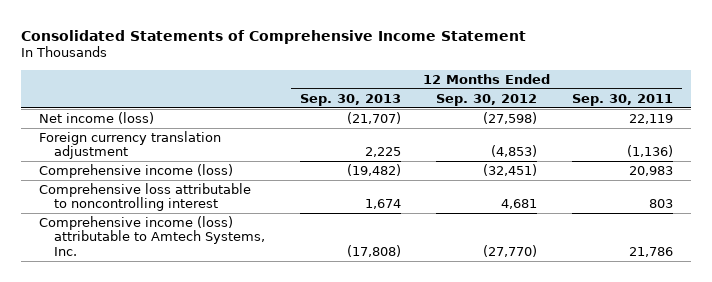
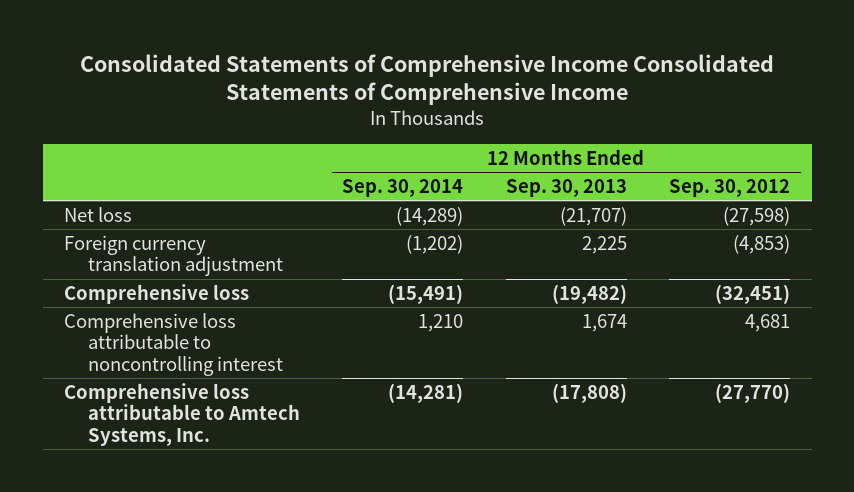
[21,29,527,44] Consolidated Statements of Comprehensive Income Statement -> [80,53,775,106] Consolidated Statements of Comprehensive Income Consolidated Statements of Comprehensive Income
[572,93,674,106] Sep. 30, 2011 -> none
none -> [342,179,464,198] Sep. 30, 2014
[39,112,155,125] Net income (loss) -> [63,206,132,222] Net loss
[39,164,234,179] Comprehensive income (loss) -> [63,283,249,304] Comprehensive loss
[39,216,265,256] Comprehensive income (loss) attributable to Amtech Systems, Inc. -> [63,382,301,447] Comprehensive loss attributable to Amtech Systems, Inc.

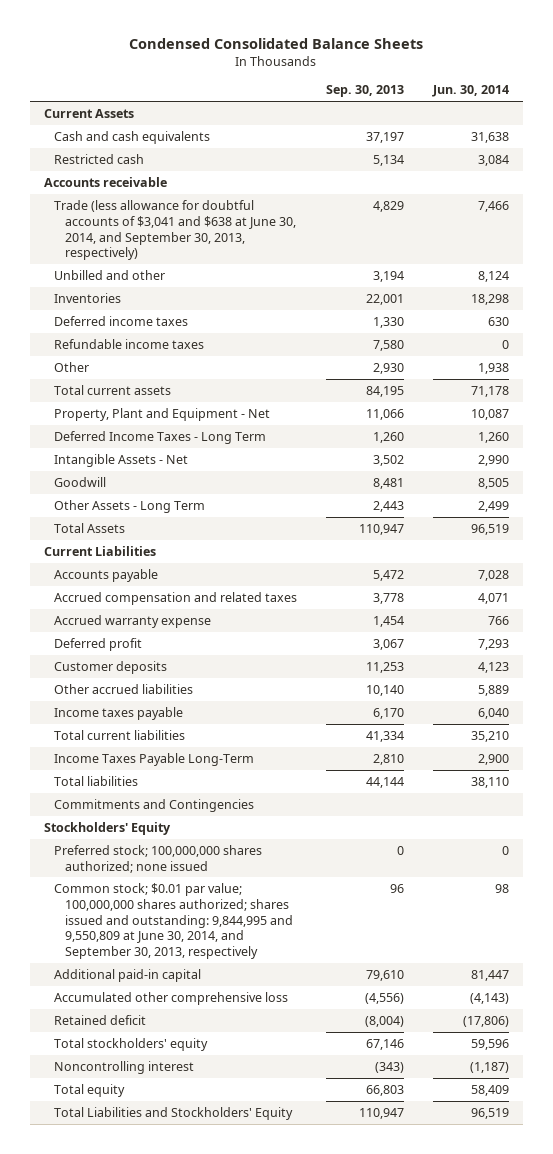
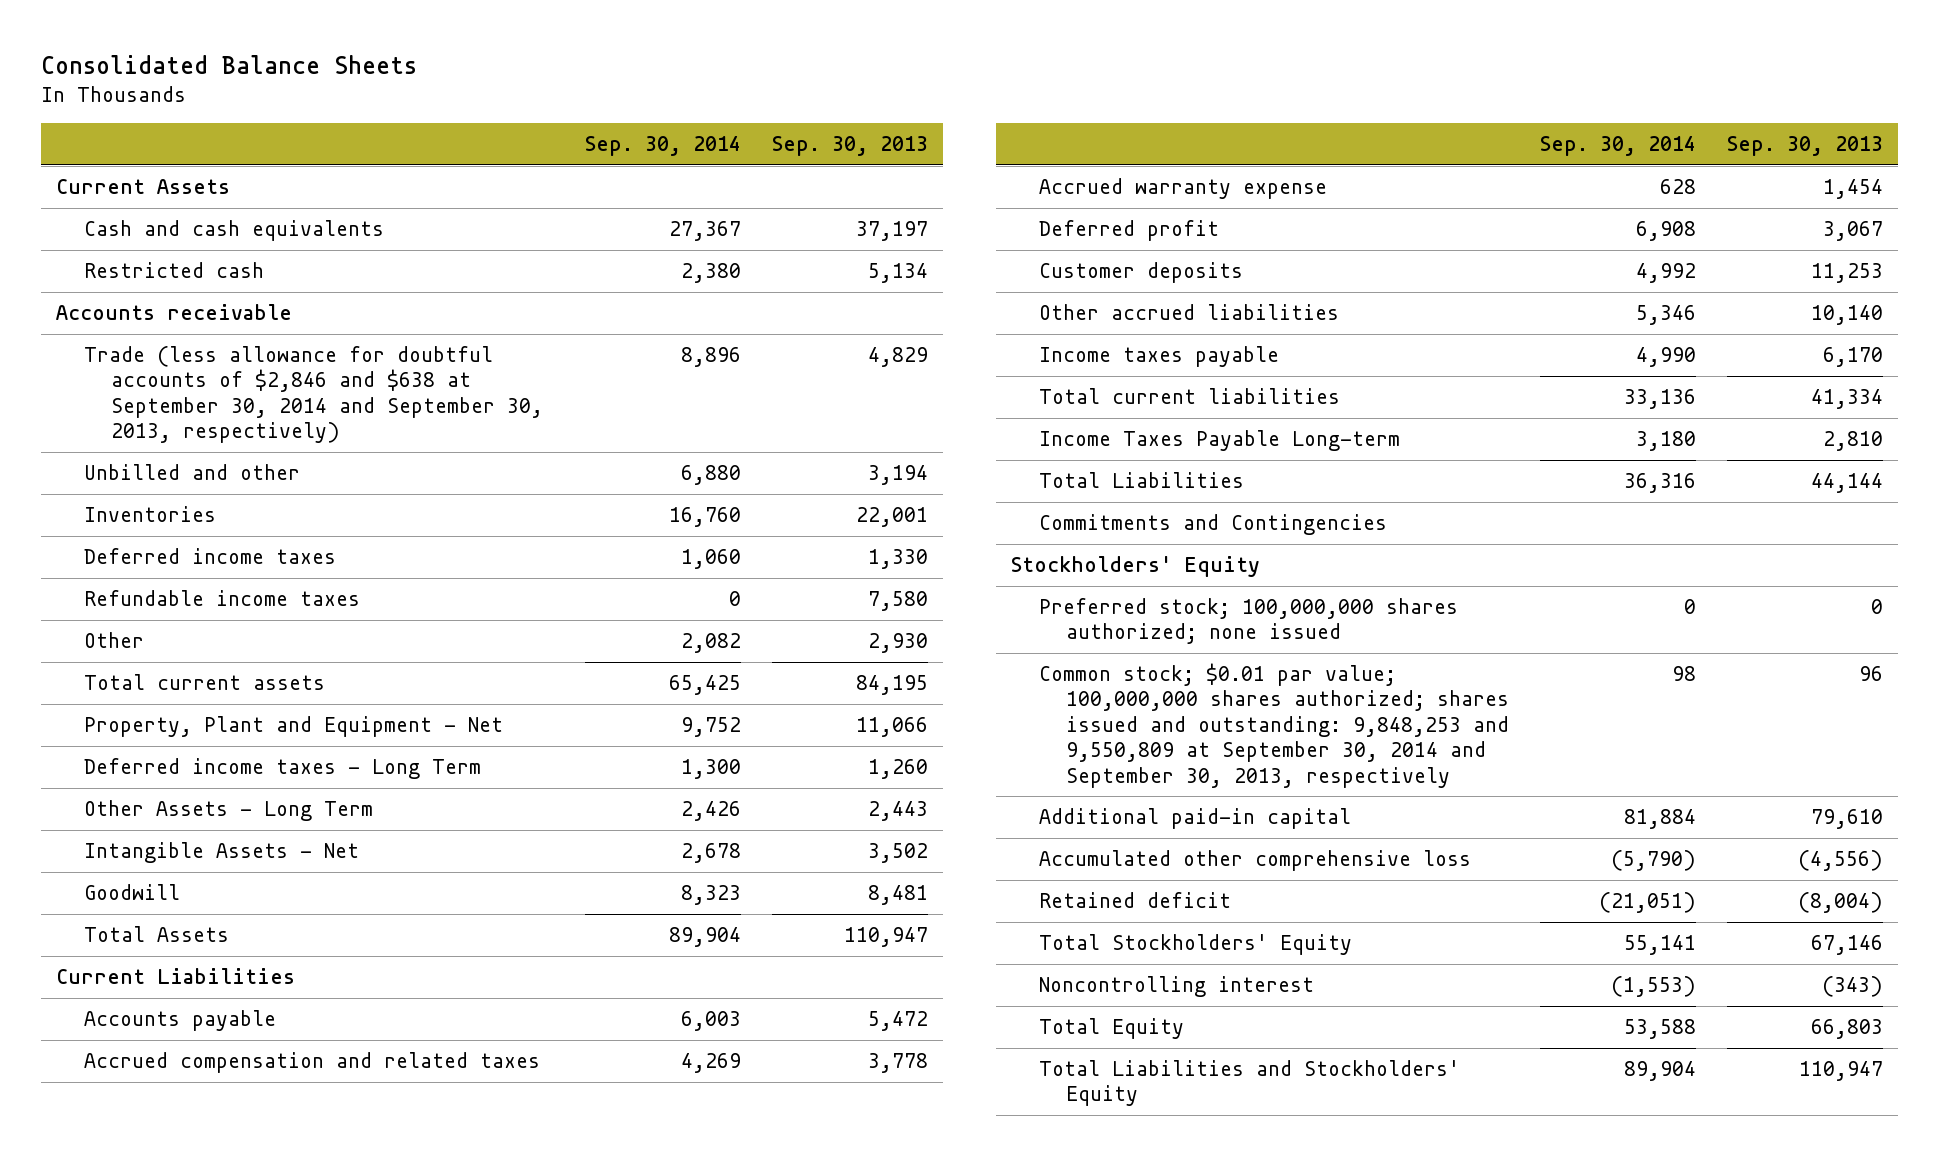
[129,38,424,50] Condensed Consolidated Balance Sheets -> [40,54,417,74] Consolidated Balance Sheets
[431,85,509,98] Jun. 30, 2014 -> none
none -> [584,136,741,157] Sep. 30, 2014
[54,199,296,261] Trade (less allowance for doubtful accounts of $3,041 and $638 at June 30, 2014, and September 30, 2013, respectively) -> [83,346,544,444] Trade (less allowance for doubtful accounts of $2,846 and $638 at September 30, 2014 and September 30, 2013, respectively)
[54,430,267,444] Deferred Income Taxes - Long Term -> [83,758,481,780] Deferred income taxes - Long Term
[54,499,206,513] Other Assets - Long Term -> [83,800,373,822] Other Assets - Long Term
[54,752,255,766] Income Taxes Payable Long-Term -> [1038,430,1400,452] Income Taxes Payable Long-term
[54,775,139,786] Total liabilities -> [1038,472,1244,489] Total Liabilities
[54,882,293,960] Common stock; $0.01 par value; 100,000,000 shares authorized; shares issued and outstanding: 9,844,995 and 9,550,809 at June 30, 2014, and September 30, 2013, respectively -> [1038,663,1510,788] Common stock; $0.01 par value; 100,000,000 shares authorized; shares issued and outstanding: 9,848,253 and 9,550,809 at September 30, 2014 and September 30, 2013, respectively
[54,1037,209,1051] Total stockholders' equity -> [1038,934,1352,956] Total Stockholders' Equity
[54,1083,126,1097] Total equity -> [1038,1018,1184,1040] Total Equity

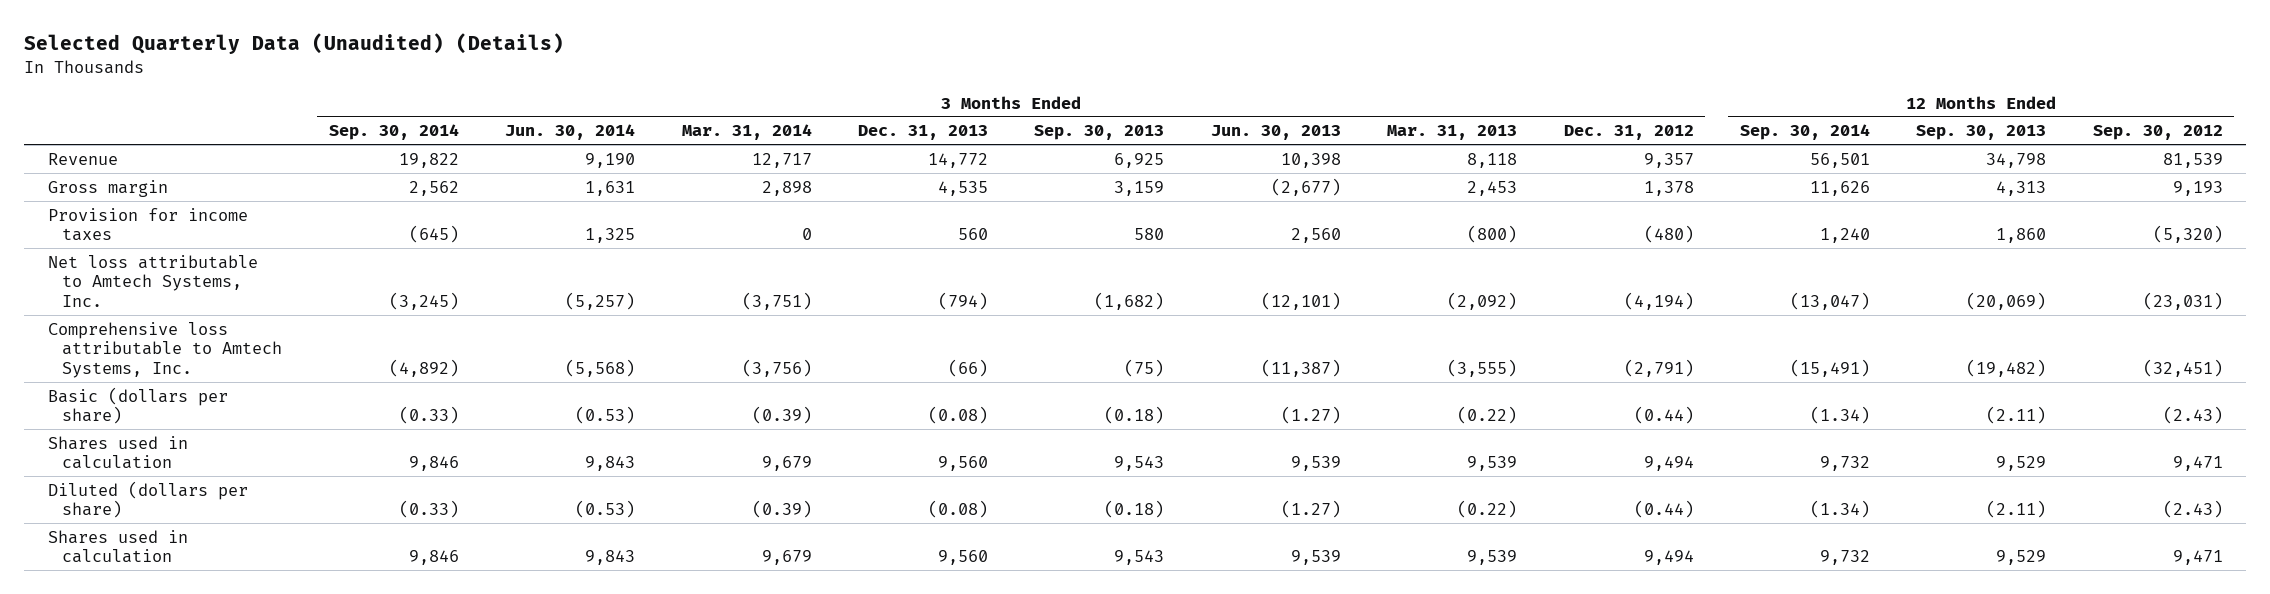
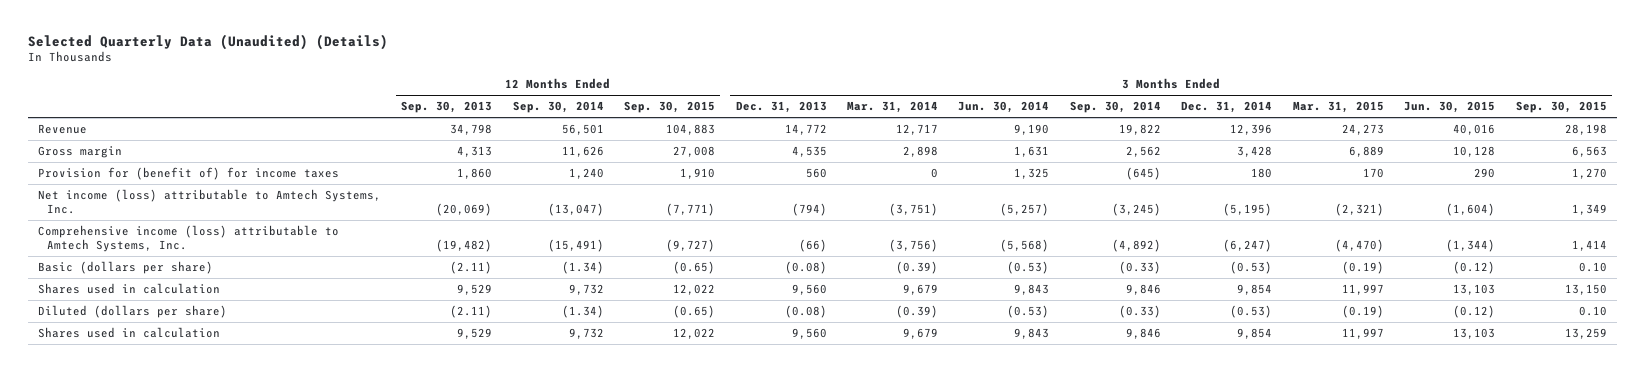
[1034,125,1165,141] Sep. 30, 2013 -> none
[1210,125,1341,141] Jun. 30, 2013 -> none
[1387,125,1518,141] Mar. 31, 2013 -> none
[1563,125,1694,141] Dec. 31, 2012 -> none
[2092,125,2223,141] Sep. 30, 2012 -> none
none -> [624,101,716,114] Sep. 30, 2015
none -> [1181,101,1273,114] Dec. 31, 2014
none -> [1292,101,1384,114] Mar. 31, 2015
none -> [1404,101,1496,114] Jun. 30, 2015
none -> [1515,101,1607,114] Sep. 30, 2015
[47,207,248,242] Provision for income taxes -> [37,167,339,181] Provision for (benefit of) for income taxes
[47,254,258,308] Net loss attributable to Amtech Systems, Inc. -> [37,189,381,215] Net income (loss) attributable to Amtech Systems, Inc.
[47,321,283,379] Comprehensive loss attributable to Amtech Systems, Inc. -> [37,225,339,253] Comprehensive income (loss) attributable to Amtech Systems, Inc.

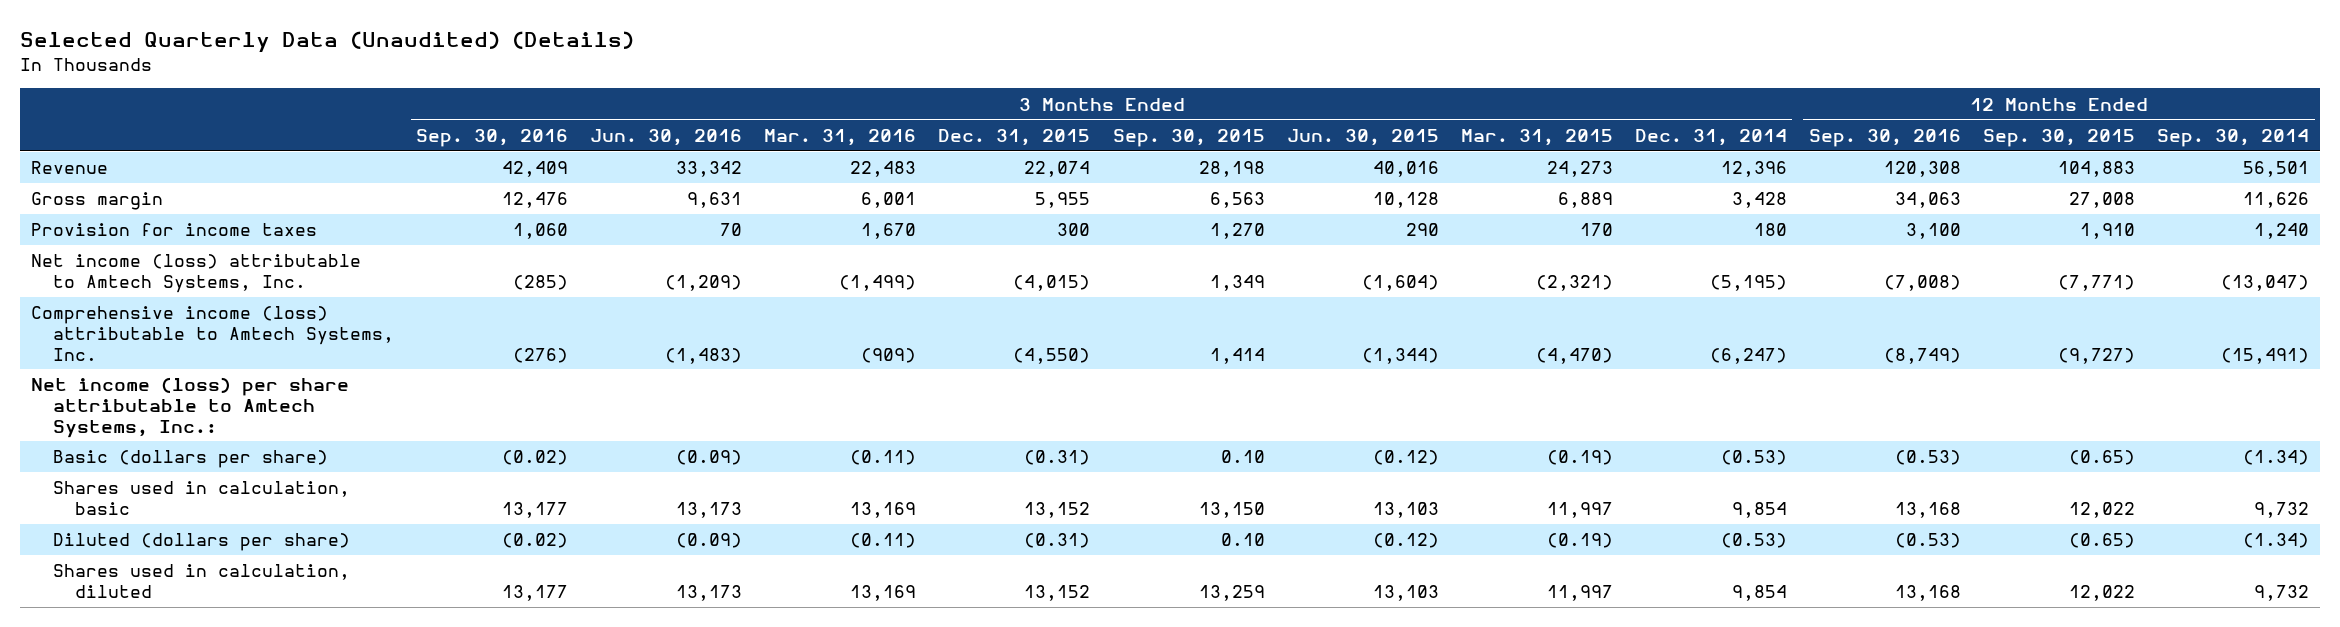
[401,101,493,114] Sep. 30, 2013 -> none
[735,101,827,114] Dec. 31, 2013 -> none
[846,101,938,114] Mar. 31, 2014 -> none
[958,101,1050,114] Jun. 30, 2014 -> none
[1069,101,1161,114] Sep. 30, 2014 -> none
none -> [416,128,569,147] Sep. 30, 2016
none -> [590,128,743,146] Jun. 30, 2016
none -> [764,128,917,146] Mar. 31, 2016
none -> [938,128,1091,146] Dec. 31, 2015
none -> [1808,128,1961,147] Sep. 30, 2016
[37,167,339,181] Provision for (benefit of) for income taxes -> [31,223,318,237] Provision for income taxes
none -> [31,377,350,438] Net income (loss) per share attributable to Amtech Systems, Inc.:
[37,283,220,295] Shares used in calculation -> [53,481,351,515] Shares used in calculation, basic
[37,327,220,339] Shares used in calculation -> [53,564,351,598] Shares used in calculation, diluted

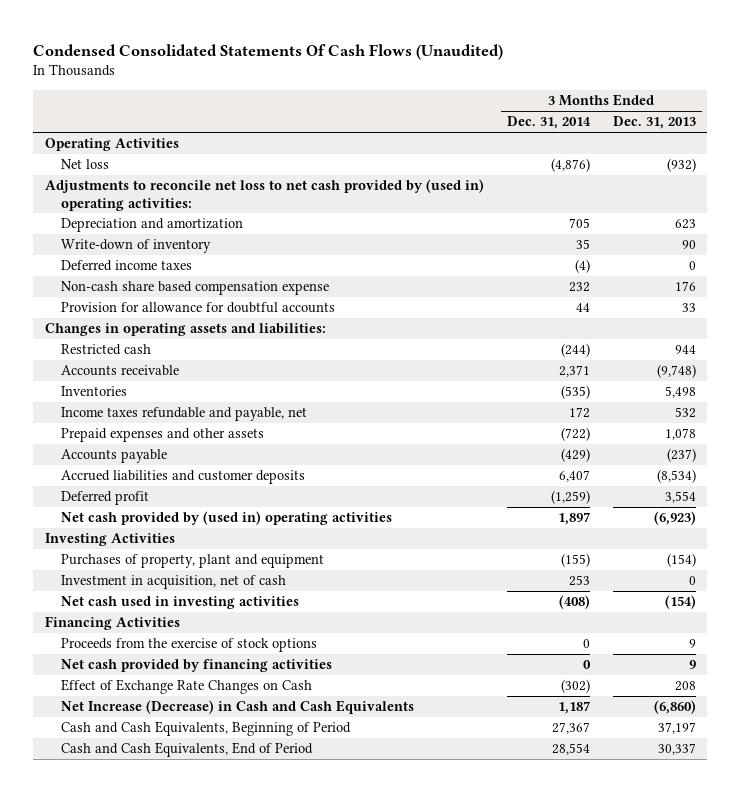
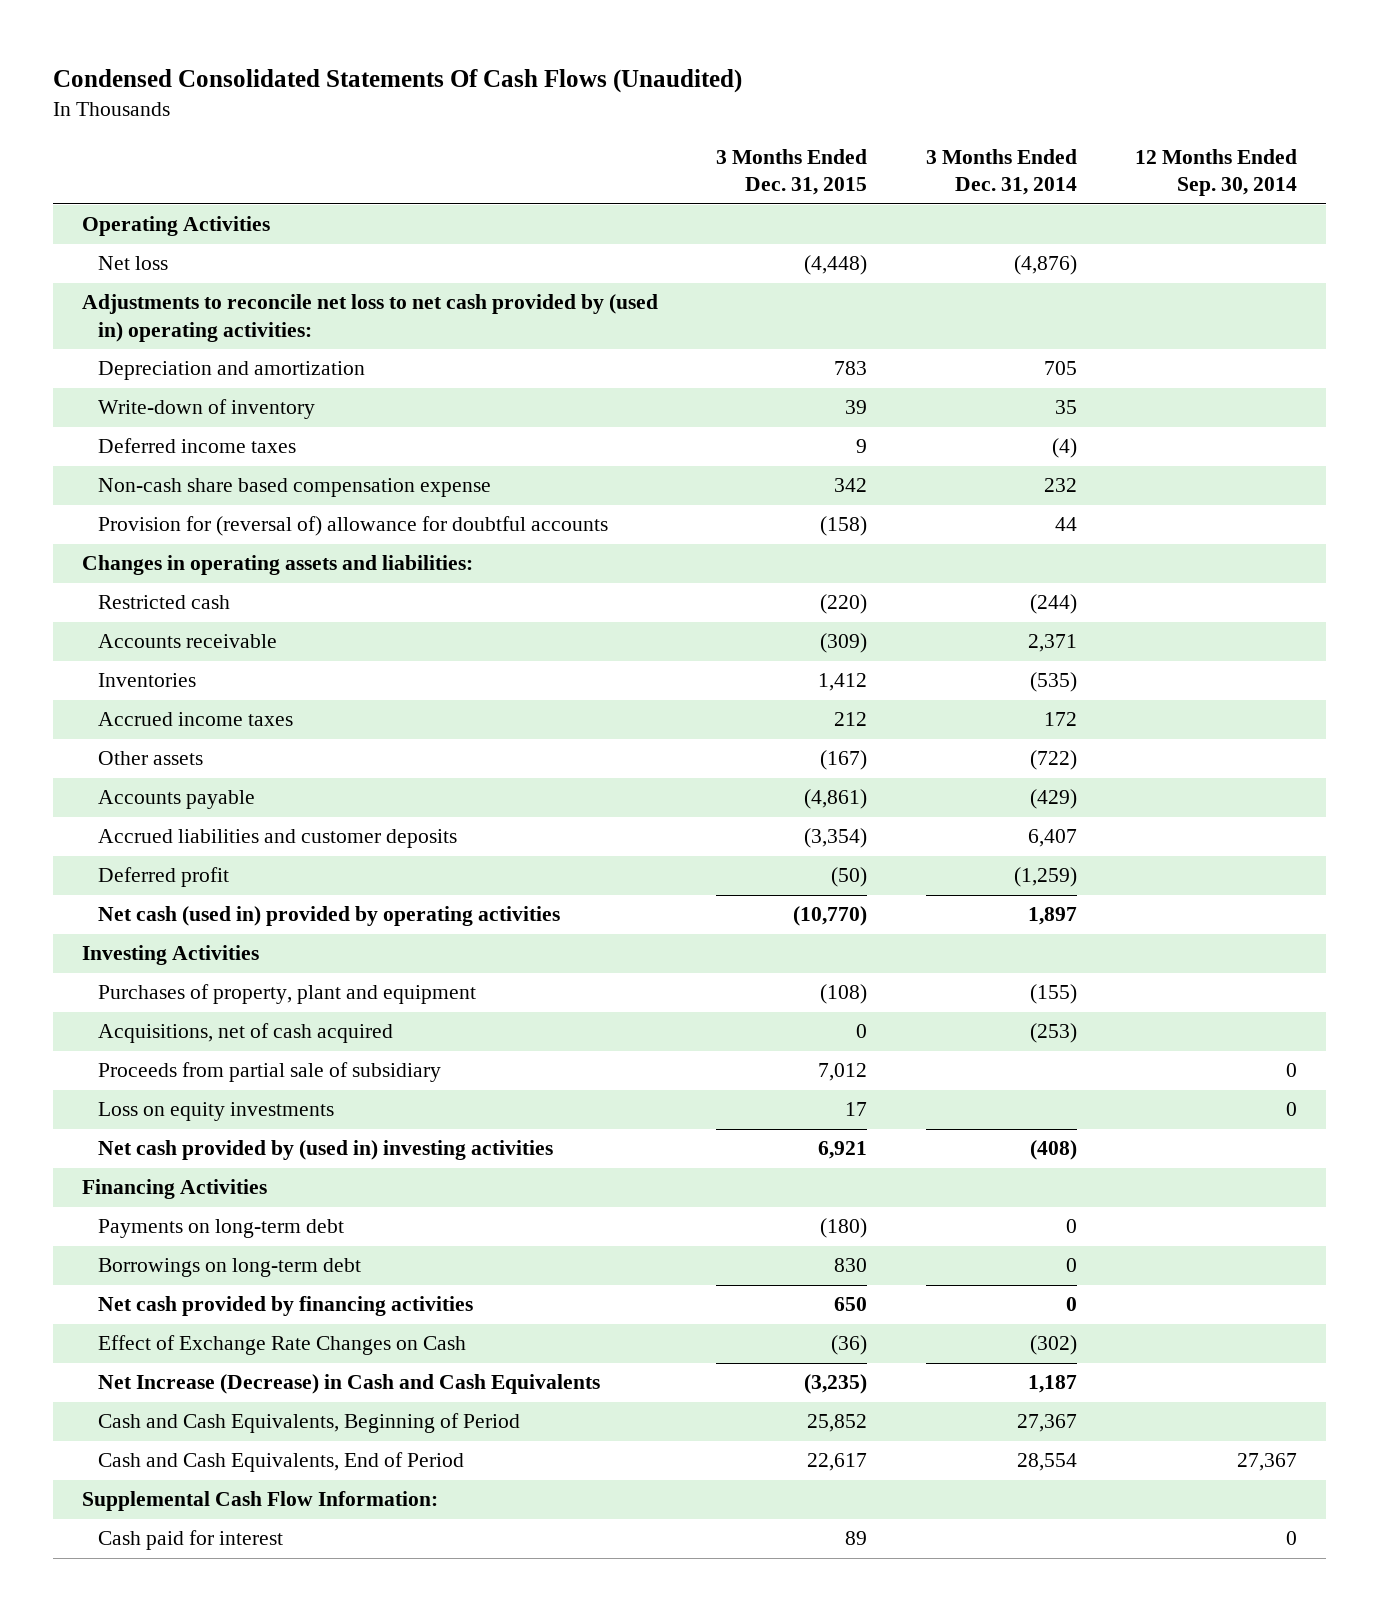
[612,116,696,130] Dec. 31, 2013 -> none
none -> [716,148,868,196] 3 Months Ended Dec. 31, 2015
none -> [1135,148,1298,197] 12 Months Ended Sep. 30, 2014
[61,302,336,314] Provision for allowance for doubtful accounts -> [98,516,609,537] Provision for (reversal of) allowance for doubtful accounts
[61,407,308,422] Income taxes refundable and payable, net -> [98,712,294,727] Accrued income taxes
[61,428,265,443] Prepaid expenses and other assets -> [98,751,204,766] Other assets
[61,511,393,526] Net cash provided by (used in) operating activities -> [98,906,561,927] Net cash (used in) provided by operating activities
[61,575,287,590] Investment in acquisition, net of cash -> [98,1023,394,1044] Acquisitions, net of cash acquired
[568,575,590,587] 253 -> [1029,1023,1077,1044] (253)
none -> [98,1062,442,1083] Proceeds from partial sale of subsidiary
none -> [98,1102,335,1122] Loss on equity investments
[61,596,300,610] Net cash used in investing activities -> [98,1140,554,1161] Net cash provided by (used in) investing activities
[61,638,318,653] Proceeds from the exercise of stock options -> none
none -> [98,1219,345,1239] Payments on long-term debt
none -> [98,1258,362,1278] Borrowings on long-term debt
none -> [82,1491,439,1512] Supplemental Cash Flow Information:
none -> [98,1530,284,1551] Cash paid for interest

